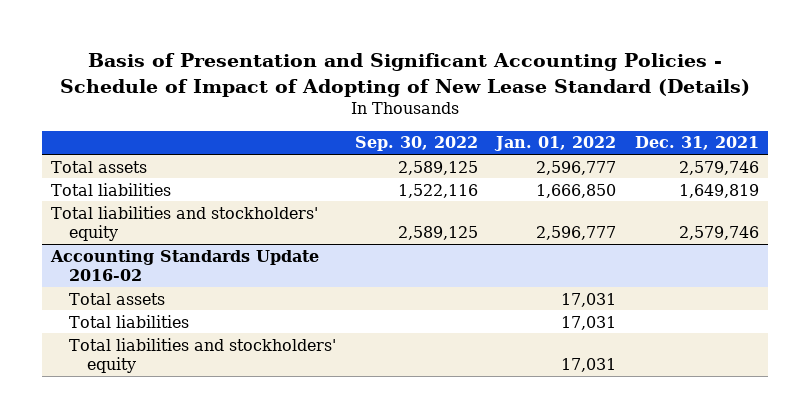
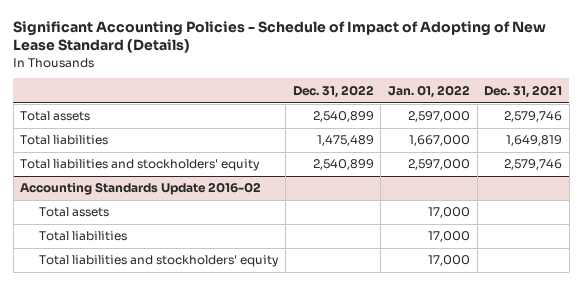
[60,53,751,97] Basis of Presentation and Significant Accounting Policies - Schedule of Impact of Adopting of New Lease Standard (Details) -> [13,20,547,54] Significant Accounting Policies - Schedule of Impact of Adopting of New Lease Standard (Details)
[354,136,478,152] Sep. 30, 2022 -> none
none -> [292,84,374,98] Dec. 31, 2022
[536,160,617,175] 2,596,777 -> [407,111,470,123] 2,597,000
[536,183,617,198] 1,666,850 -> [408,135,470,147] 1,667,000
[536,226,617,241] 2,596,777 -> [407,159,470,171] 2,597,000
[561,292,617,307] 17,031 -> [427,207,470,219] 17,000
[561,315,617,330] 17,031 -> [427,231,470,243] 17,000
[561,358,617,373] 17,031 -> [427,255,470,267] 17,000

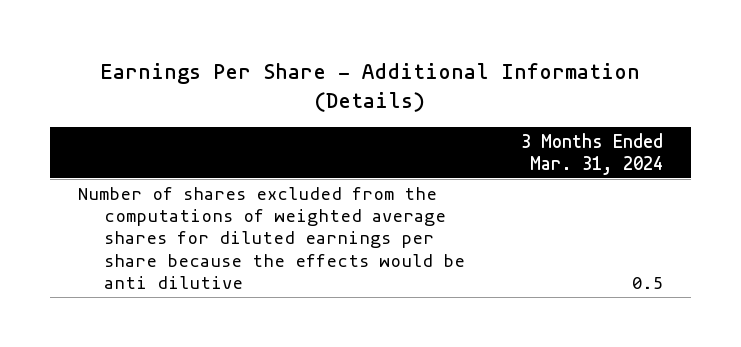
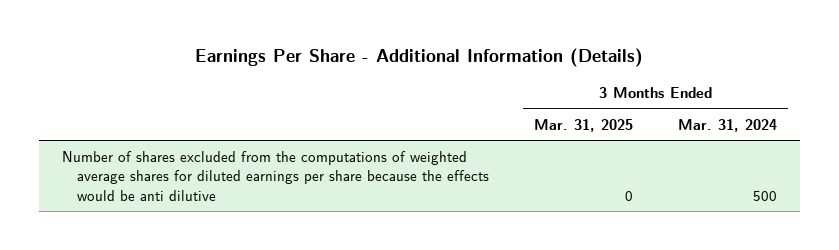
none -> [534,118,634,132] Mar. 31, 2025
[631,277,663,290] 0.5 -> [753,190,778,201] 500

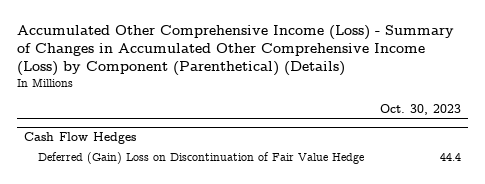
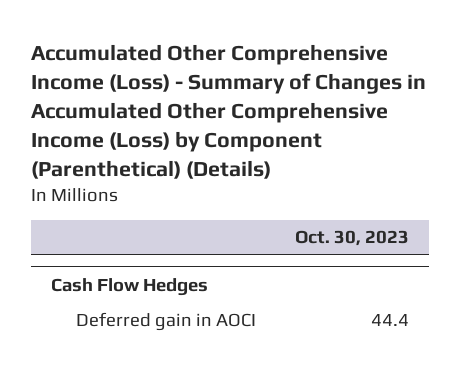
[37,152,364,165] Deferred (Gain) Loss on Discontinuation of Fair Value Hedge -> [76,311,257,331] Deferred gain in AOCI

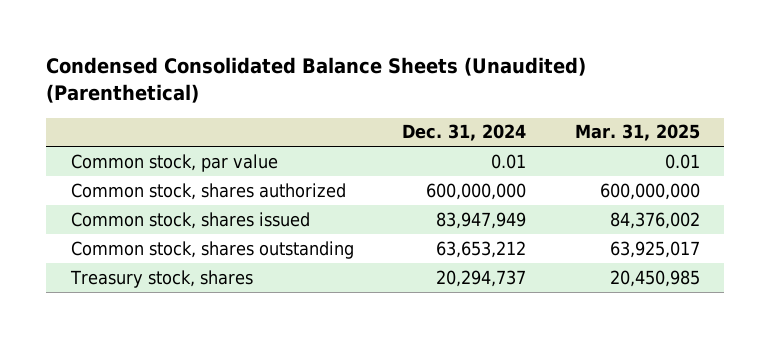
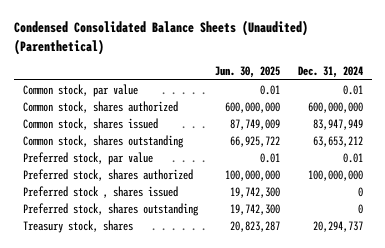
[574,124,700,142] Mar. 31, 2025 -> none
none -> [215,66,281,79] Jun. 30, 2025
none -> [22,151,153,165] Preferred stock, par value
none -> [22,168,193,181] Preferred stock, shares authorized
none -> [22,185,178,198] Preferred stock , shares issued
none -> [22,202,199,216] Preferred stock, shares outstanding

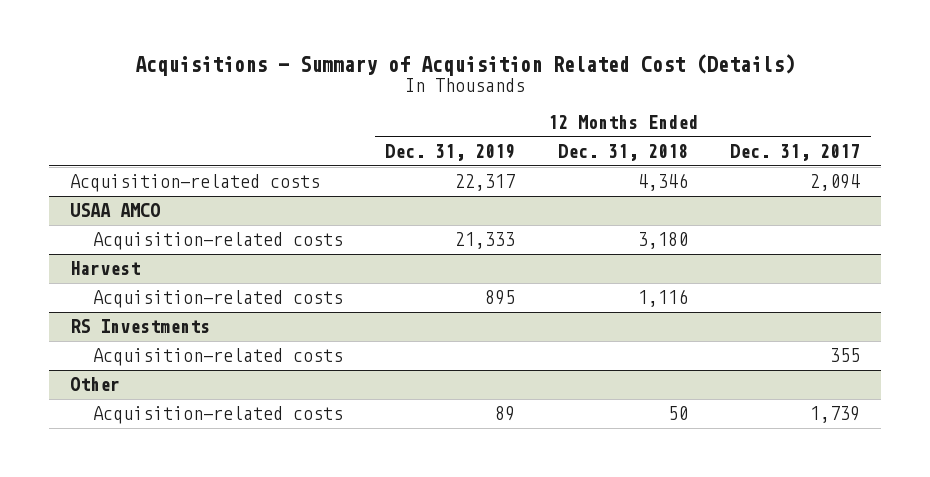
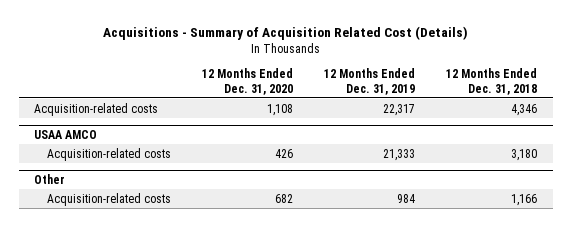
[730,143,861,161] Dec. 31, 2017 -> none
none -> [201,68,293,95] 12 Months Ended Dec. 31, 2020
[70,261,141,276] Harvest -> none
[93,290,344,309] Acquisition-related costs -> none
[70,319,211,334] RS Investments -> none
[93,348,344,367] Acquisition-related costs -> none
[495,406,516,422] 89 -> [397,193,416,203] 984
[667,406,688,421] 50 -> [511,193,538,206] 1,166

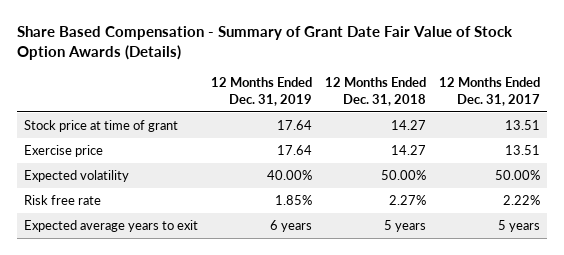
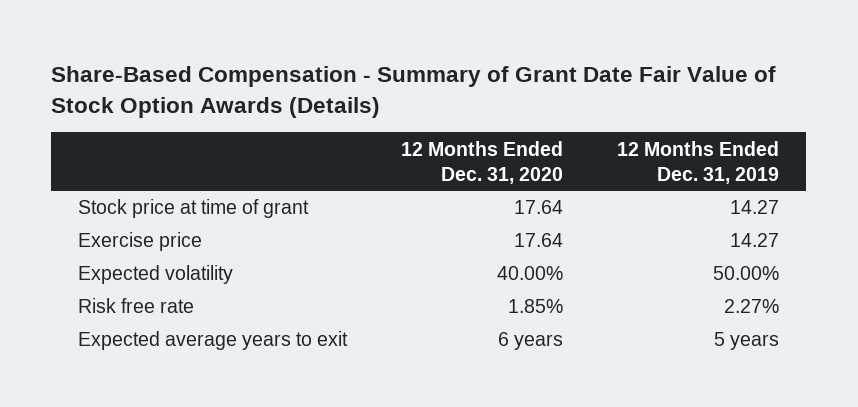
[16,26,513,61] Share Based Compensation - Summary of Grant Date Fair Value of Stock Option Awards (Details) -> [51,66,777,118] Share-Based Compensation - Summary of Grant Date Fair Value of Stock Option Awards (Details)
[325,77,427,107] 12 Months Ended Dec. 31, 2018 -> none
[439,77,541,107] 12 Months Ended Dec. 31, 2017 -> none
none -> [401,140,564,184] 12 Months Ended Dec. 31, 2020
[276,119,312,130] 17.64 -> [730,200,780,215] 14.27
[276,144,312,155] 17.64 -> [730,233,780,248] 14.27
[266,169,312,180] 40.00% -> [713,266,780,281] 50.00%
[274,194,312,205] 1.85% -> [724,299,780,314] 2.27%
[269,219,312,232] 6 years -> [714,332,780,351] 5 years

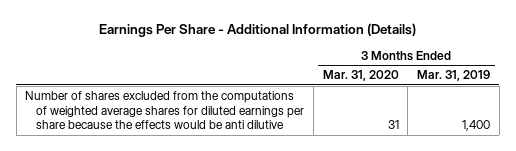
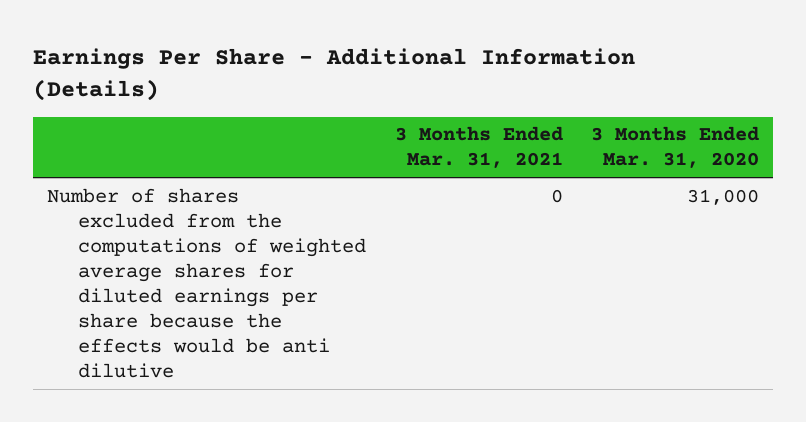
[417,70,491,82] Mar. 31, 2019 -> none
none -> [394,126,563,169] 3 Months Ended Mar. 31, 2021
[387,120,399,130] 31 -> [687,188,760,205] 31,000

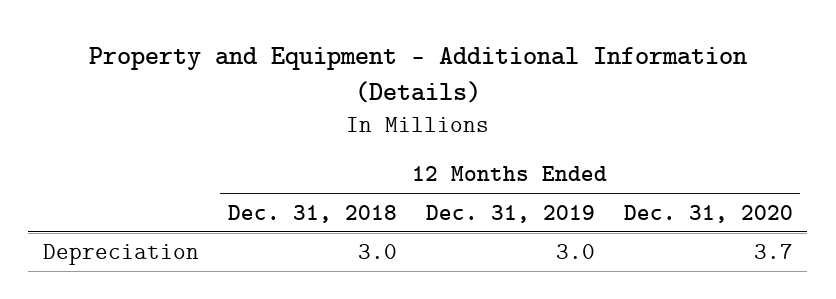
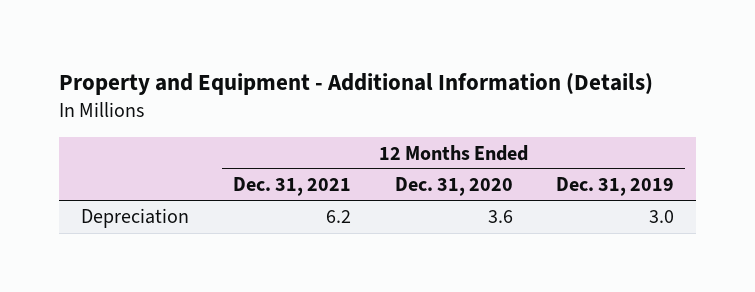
[227,204,397,223] Dec. 31, 2018 -> none
none -> [232,177,351,197] Dec. 31, 2021
[753,244,793,260] 3.7 -> [487,210,513,224] 3.6

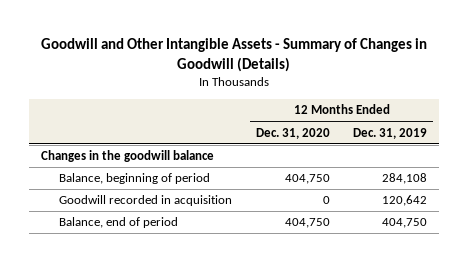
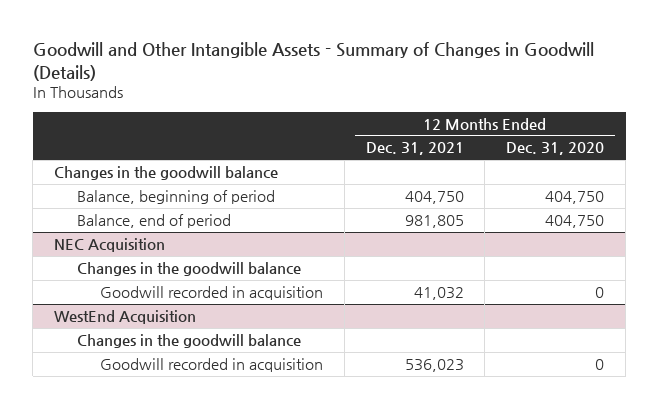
[353,127,428,139] Dec. 31, 2019 -> none
none -> [365,142,464,156] Dec. 31, 2021
[59,195,233,207] Goodwill recorded in acquisition -> none
none -> [54,237,166,252] NEC Acquisition
none -> [76,261,301,276] Changes in the goodwill balance
none -> [99,285,323,300] Goodwill recorded in acquisition
none -> [54,309,197,324] WestEnd Acquisition
none -> [76,333,301,348] Changes in the goodwill balance
none -> [99,357,323,372] Goodwill recorded in acquisition

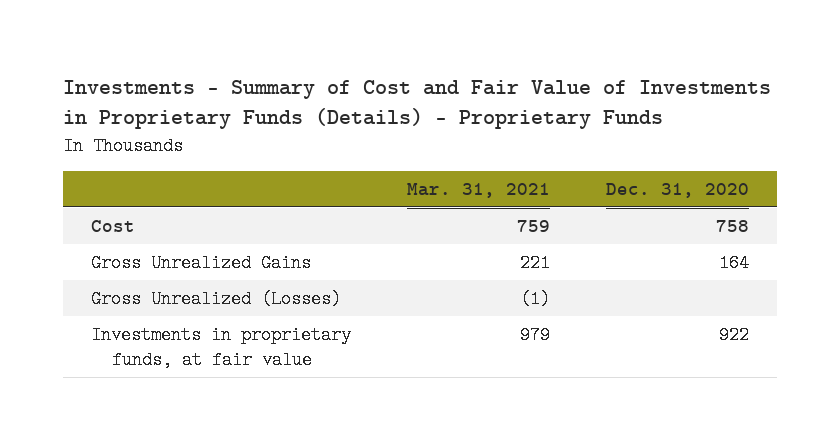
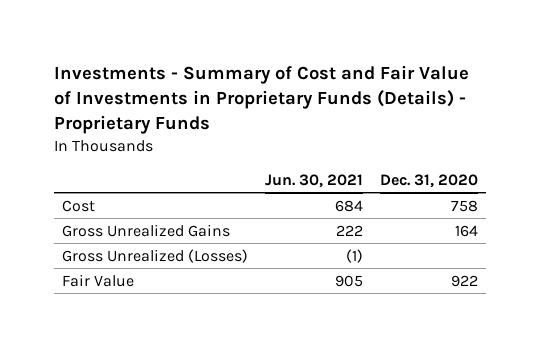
[406,182,550,198] Mar. 31, 2021 -> none
none -> [264,173,363,188] Jun. 30, 2021
[90,326,351,369] Investments in proprietary funds, at fair value -> [62,273,135,287] Fair Value

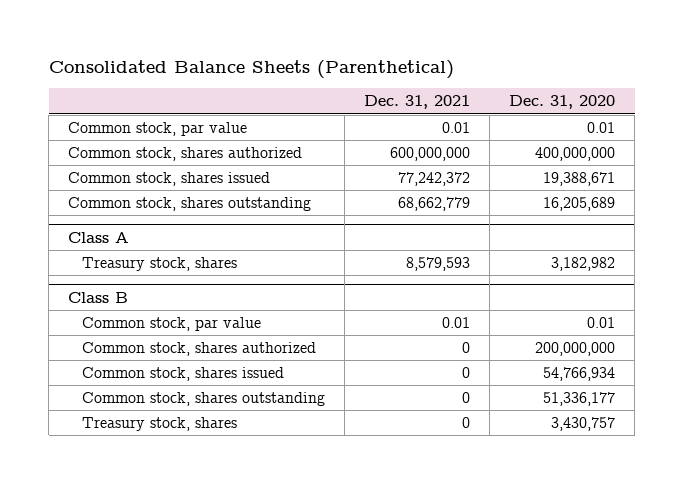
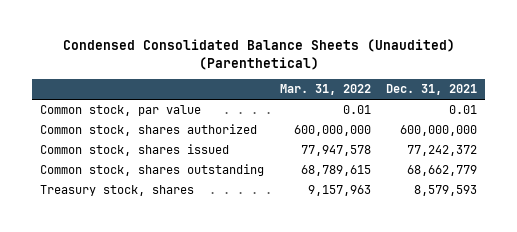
[48,59,454,79] Consolidated Balance Sheets (Parenthetical) -> [62,38,455,70] Condensed Consolidated Balance Sheets (Unaudited) (Parenthetical)
[509,95,616,110] Dec. 31, 2020 -> none
none -> [279,84,371,96] Mar. 31, 2022
[68,231,130,243] Class A -> none
[68,291,129,303] Class B -> none
[81,317,261,332] Common stock, par value -> none
[81,342,316,357] Common stock, shares authorized -> none
[81,367,284,382] Common stock, shares issued -> none
[81,392,325,407] Common stock, shares outstanding -> none
[81,417,237,432] Treasury stock, shares -> none

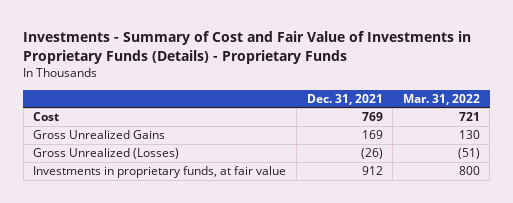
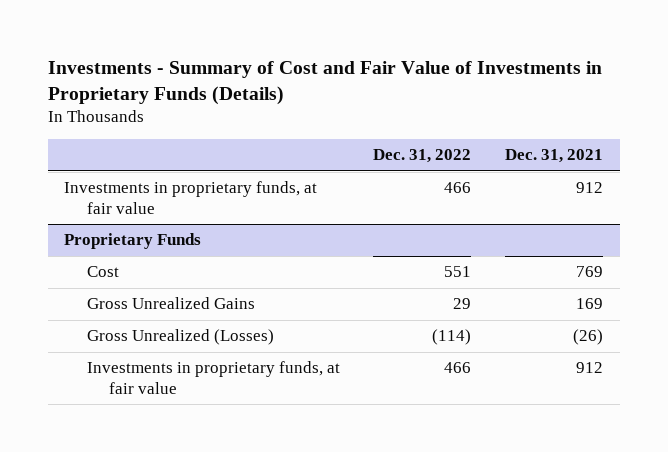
[23,31,472,65] Investments - Summary of Cost and Fair Value of Investments in Proprietary Funds (Details) - Proprietary Funds -> [47,60,602,105] Investments - Summary of Cost and Fair Value of Investments in Proprietary Funds (Details)
[402,93,480,105] Mar. 31, 2022 -> none
none -> [373,149,472,164] Dec. 31, 2022
none -> [64,181,318,214] Investments in proprietary funds, at fair value
none -> [64,233,202,250] Proprietary Funds

